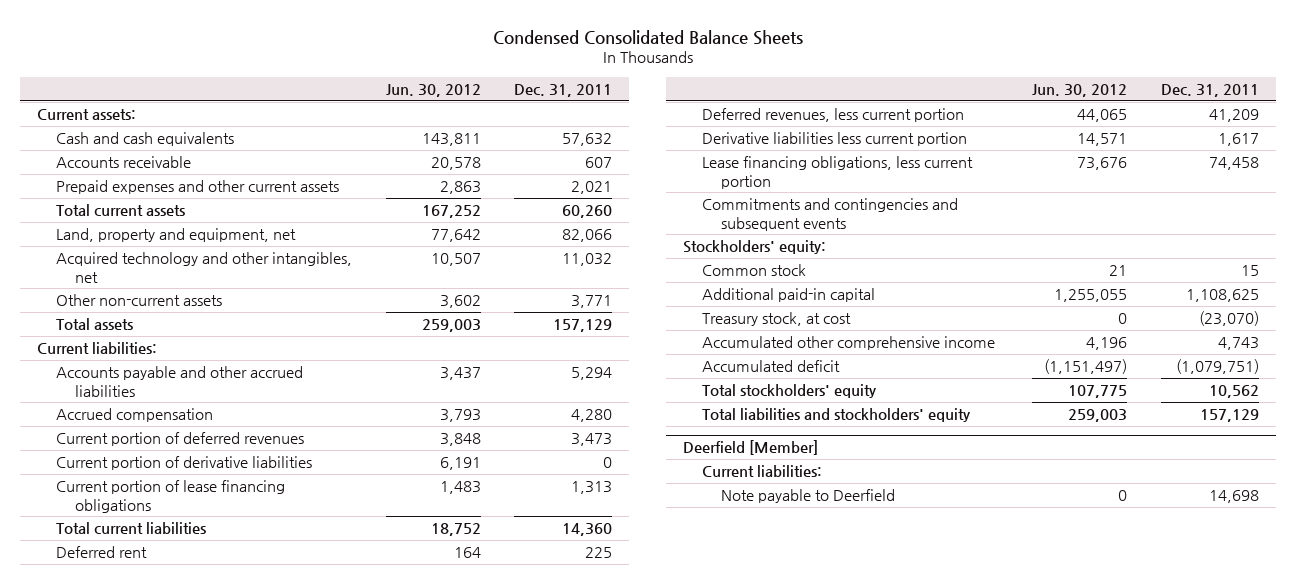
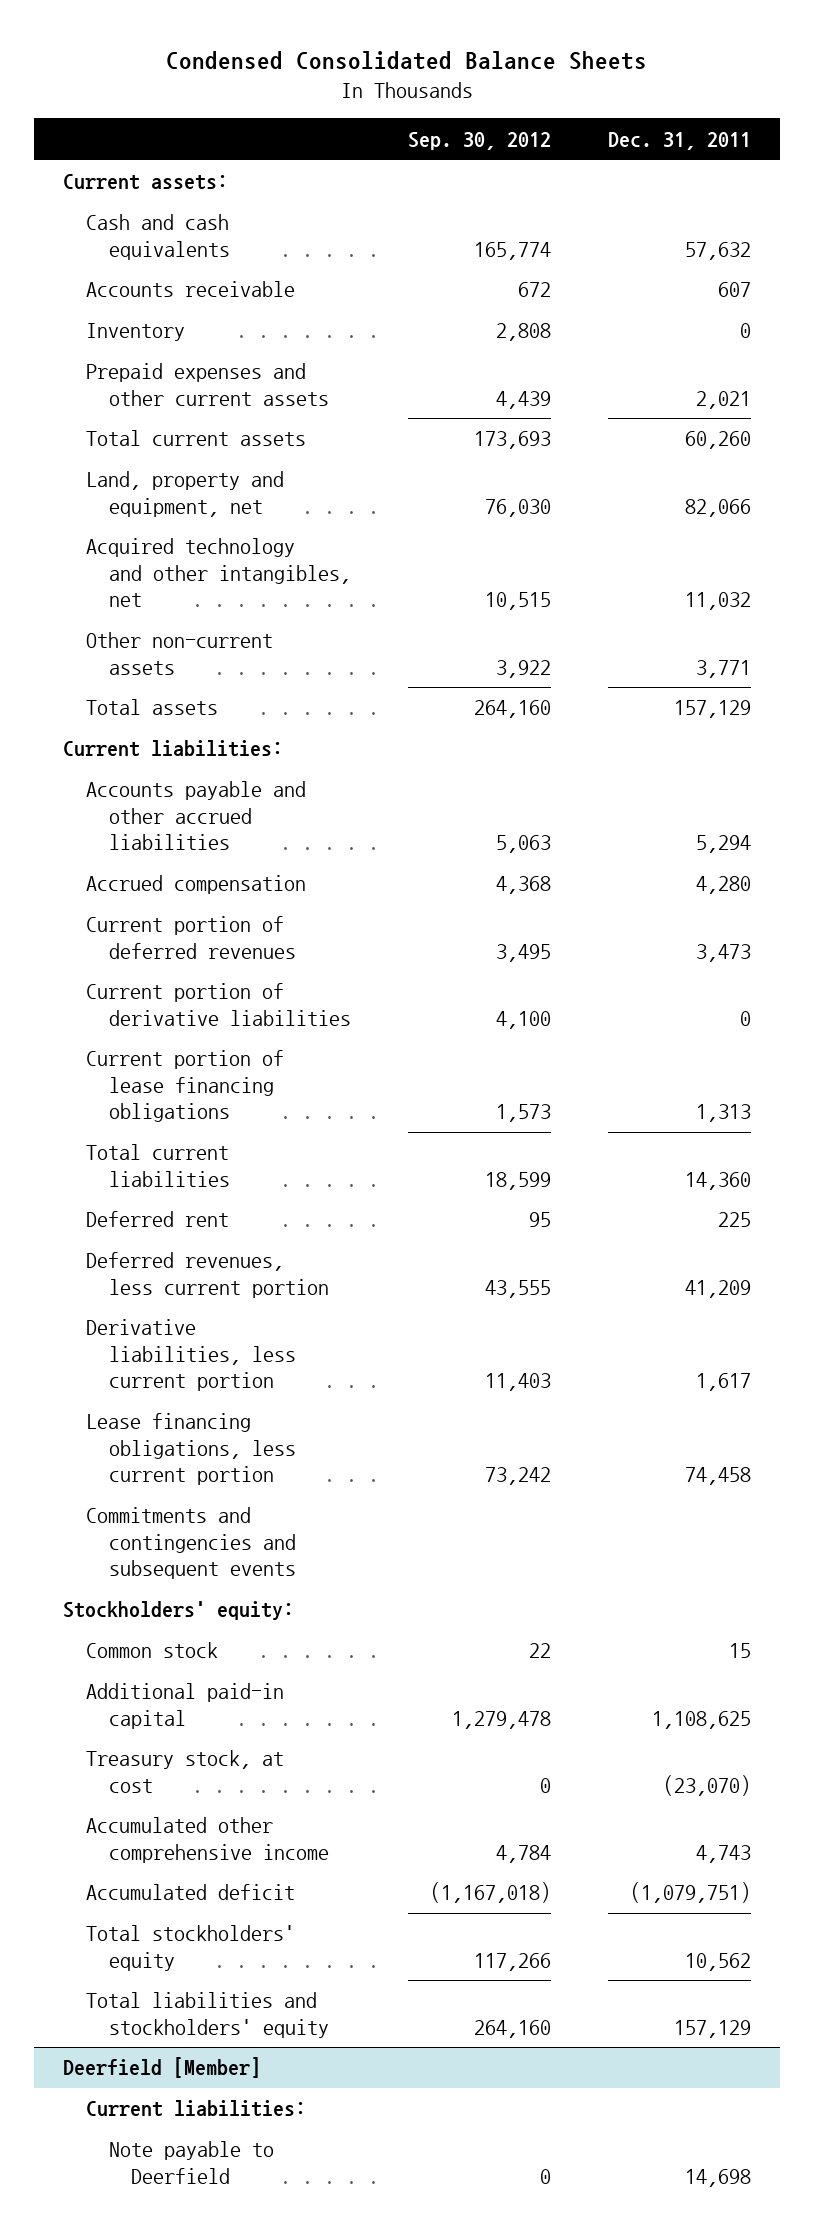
[385,84,481,98] Jun. 30, 2012 -> none
none -> [407,131,551,150] Sep. 30, 2012
none -> [85,323,185,342] Inventory
[702,131,968,146] Derivative liabilities less current portion -> [85,1319,296,1391] Derivative liabilities, less current portion

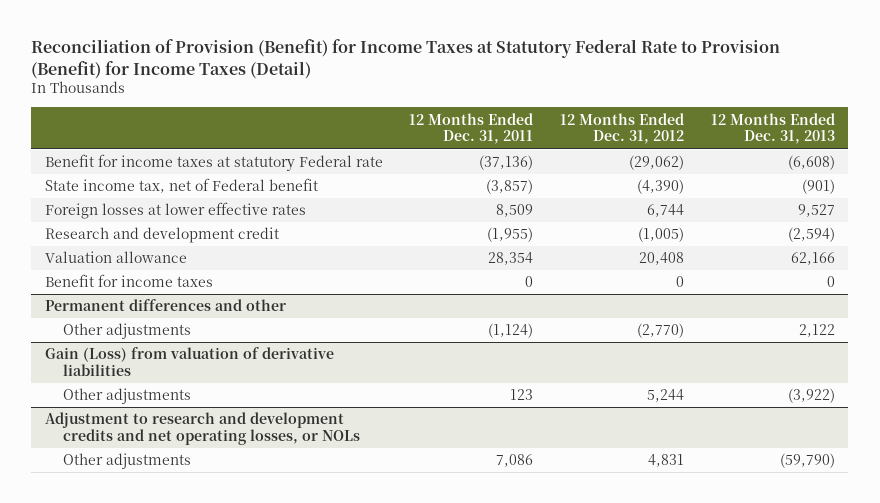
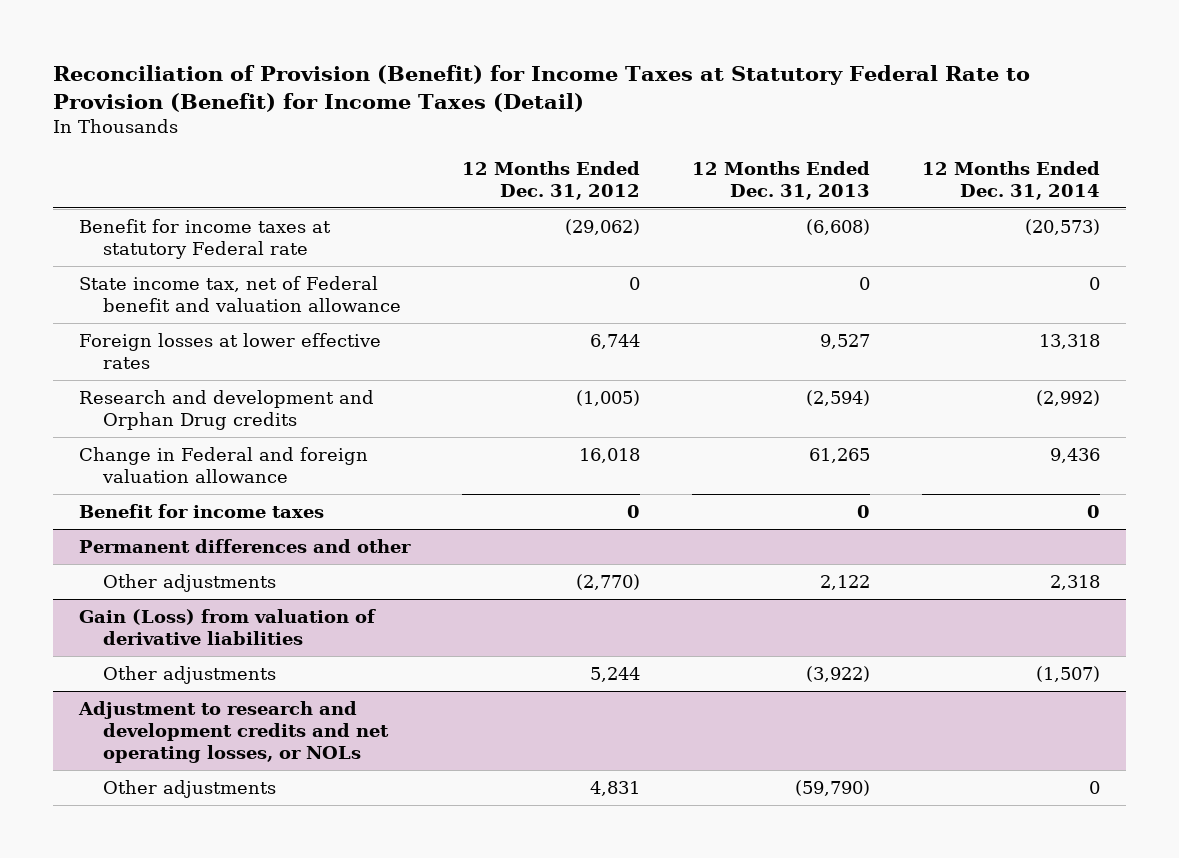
[409,112,534,145] 12 Months Ended Dec. 31, 2011 -> none
none -> [922,161,1101,201] 12 Months Ended Dec. 31, 2014
[44,178,318,194] State income tax, net of Federal benefit -> [79,275,402,312] State income tax, net of Federal benefit and valuation allowance
[637,179,685,195] (4,390) -> [629,276,641,290] 0
[801,179,835,195] (901) -> [859,276,871,290] 0
[44,227,279,244] Research and development credit -> [79,389,375,430] Research and development and Orphan Drug credits
[44,251,187,264] Valuation allowance -> [79,446,369,483] Change in Federal and foreign valuation allowance
[639,252,685,266] 20,408 -> [579,447,641,463] 16,018
[790,252,835,266] 62,166 -> [809,447,871,463] 61,265

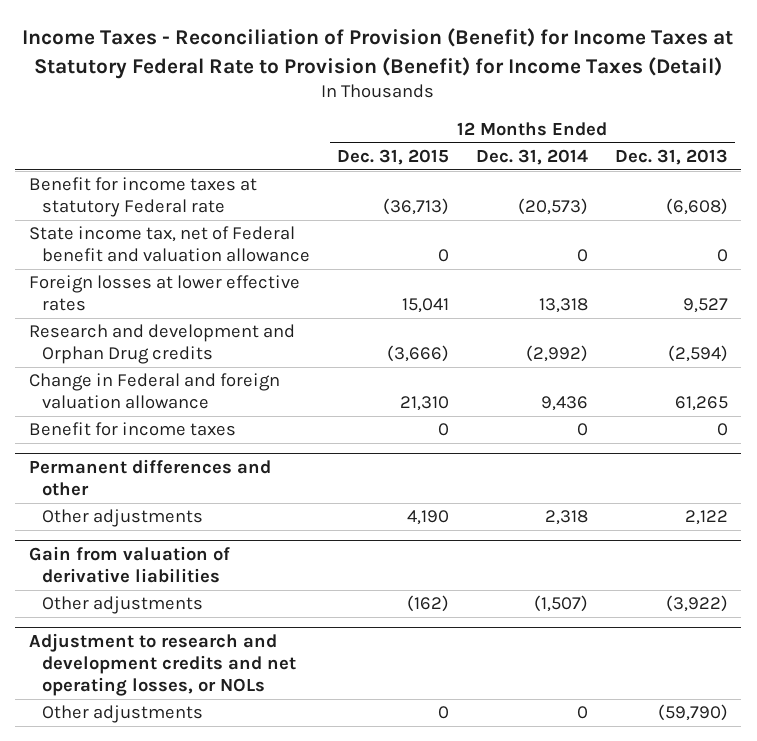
[53,65,1031,113] Reconciliation of Provision (Benefit) for Income Taxes at Statutory Federal Rate to Provision (Benefit) for Income Taxes (Detail) -> [22,27,734,79] Income Taxes - Reconciliation of Provision (Benefit) for Income Taxes at Statutory Federal Rate to Provision (Benefit) for Income Taxes (Detail)
[462,161,641,201] 12 Months Ended Dec. 31, 2012 -> none
none -> [337,149,450,166] Dec. 31, 2015
[79,608,377,645] Gain (Loss) from valuation of derivative liabilities -> [28,546,230,584] Gain from valuation of derivative liabilities

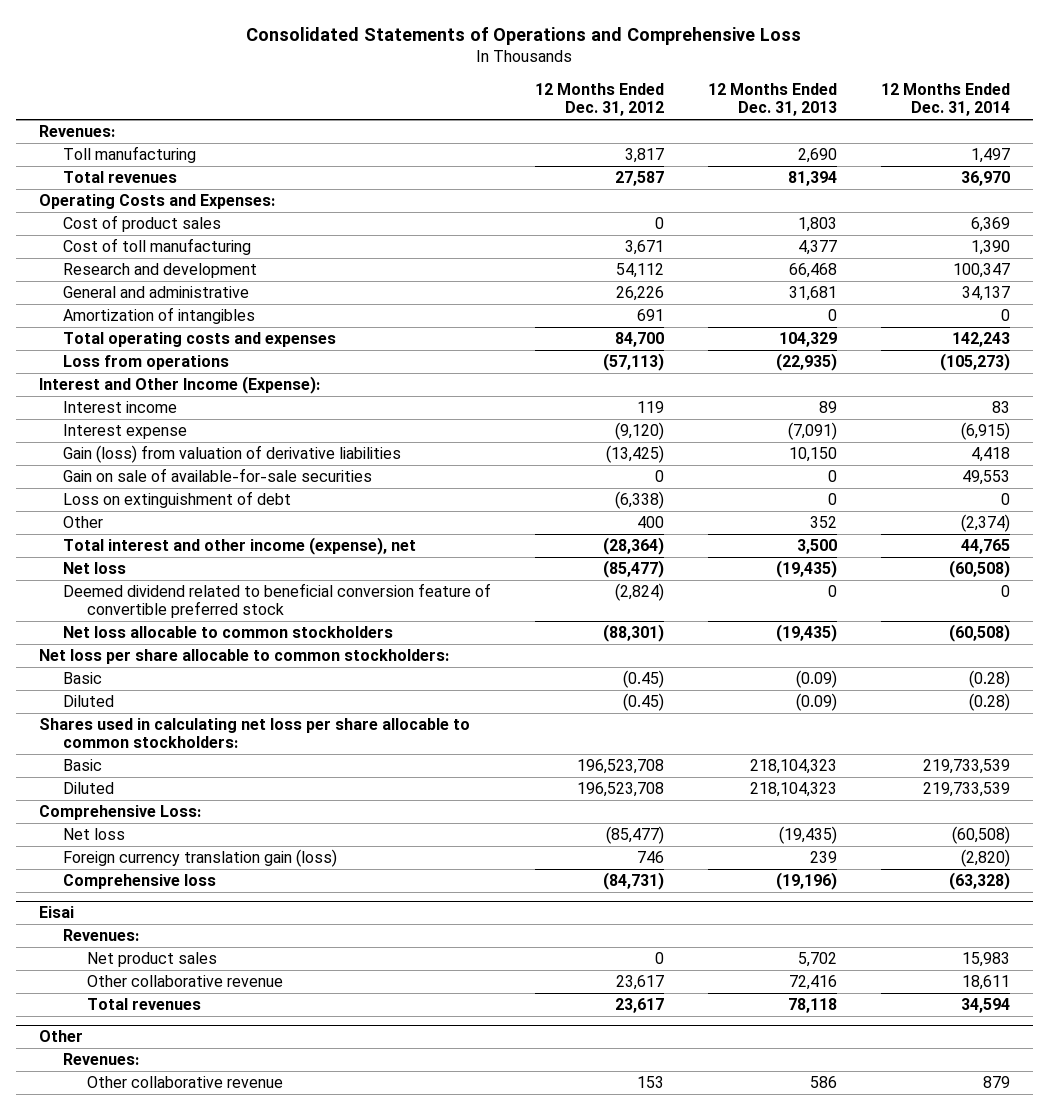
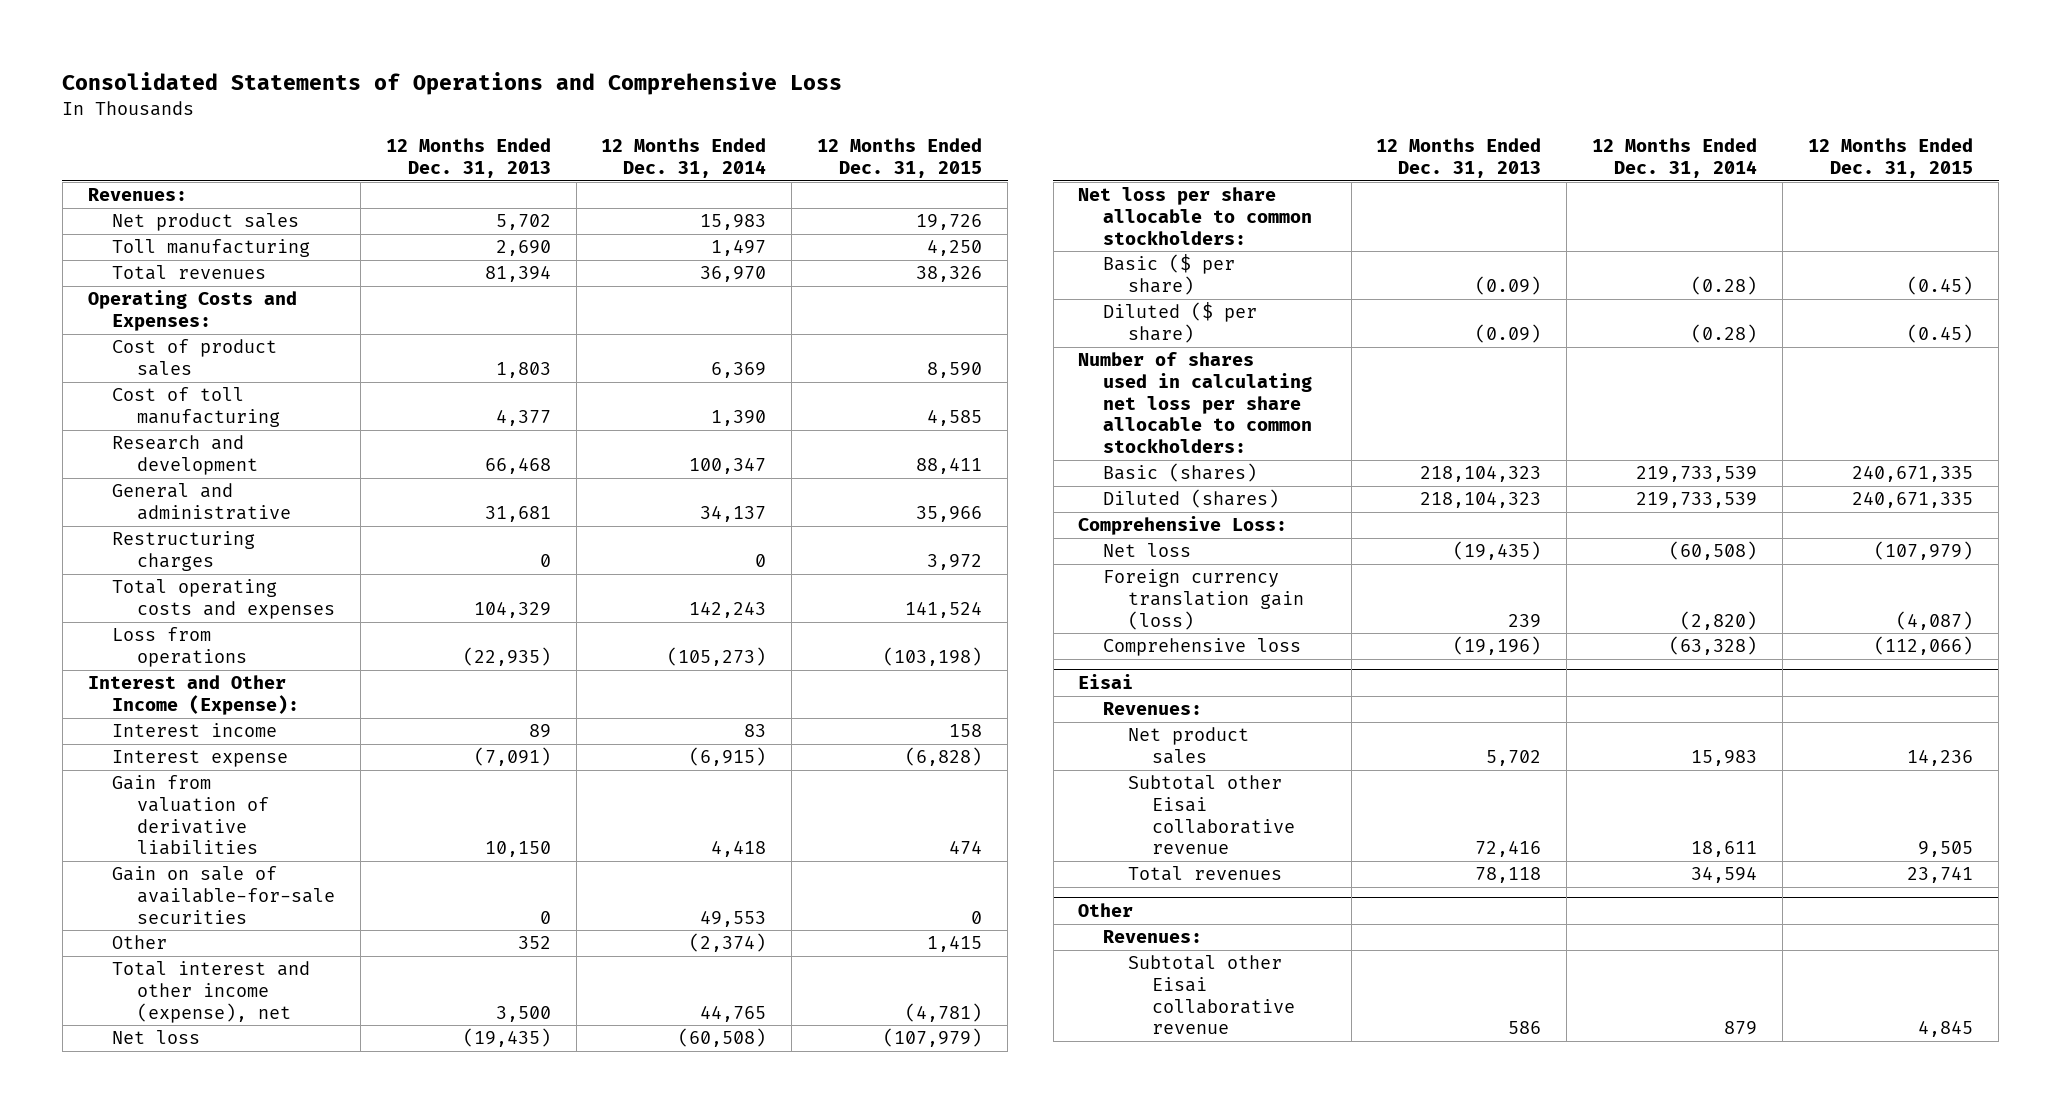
[534,83,664,117] 12 Months Ended Dec. 31, 2012 -> none
none -> [817,138,983,178] 12 Months Ended Dec. 31, 2015
none -> [112,213,300,232] Net product sales
[62,306,255,324] Amortization of intangibles -> [112,531,256,572] Restructuring charges
[62,444,401,463] Gain (loss) from valuation of derivative liabilities -> [112,775,269,856] Gain from valuation of derivative liabilities
[62,490,291,508] Loss on extinguishment of debt -> none
[62,582,491,619] Deemed dividend related to beneficial conversion feature of convertible preferred stock -> none
[62,625,393,638] Net loss allocable to common stockholders -> none
[62,671,102,684] Basic -> [1103,254,1236,296] Basic ($ per share)
[62,694,114,707] Diluted -> [1103,302,1258,344] Diluted ($ per share)
[38,717,470,749] Shares used in calculating net loss per share allocable to common stockholders: -> [1078,352,1313,454] Number of shares used in calculating net loss per share allocable to common stockholders:
[62,758,102,771] Basic -> [1103,463,1258,483] Basic (shares)
[62,781,114,794] Diluted -> [1103,489,1280,509] Diluted (shares)
[86,974,283,987] Other collaborative revenue -> [1127,775,1296,855] Subtotal other Eisai collaborative revenue
[86,1075,283,1088] Other collaborative revenue -> [1127,955,1296,1035] Subtotal other Eisai collaborative revenue

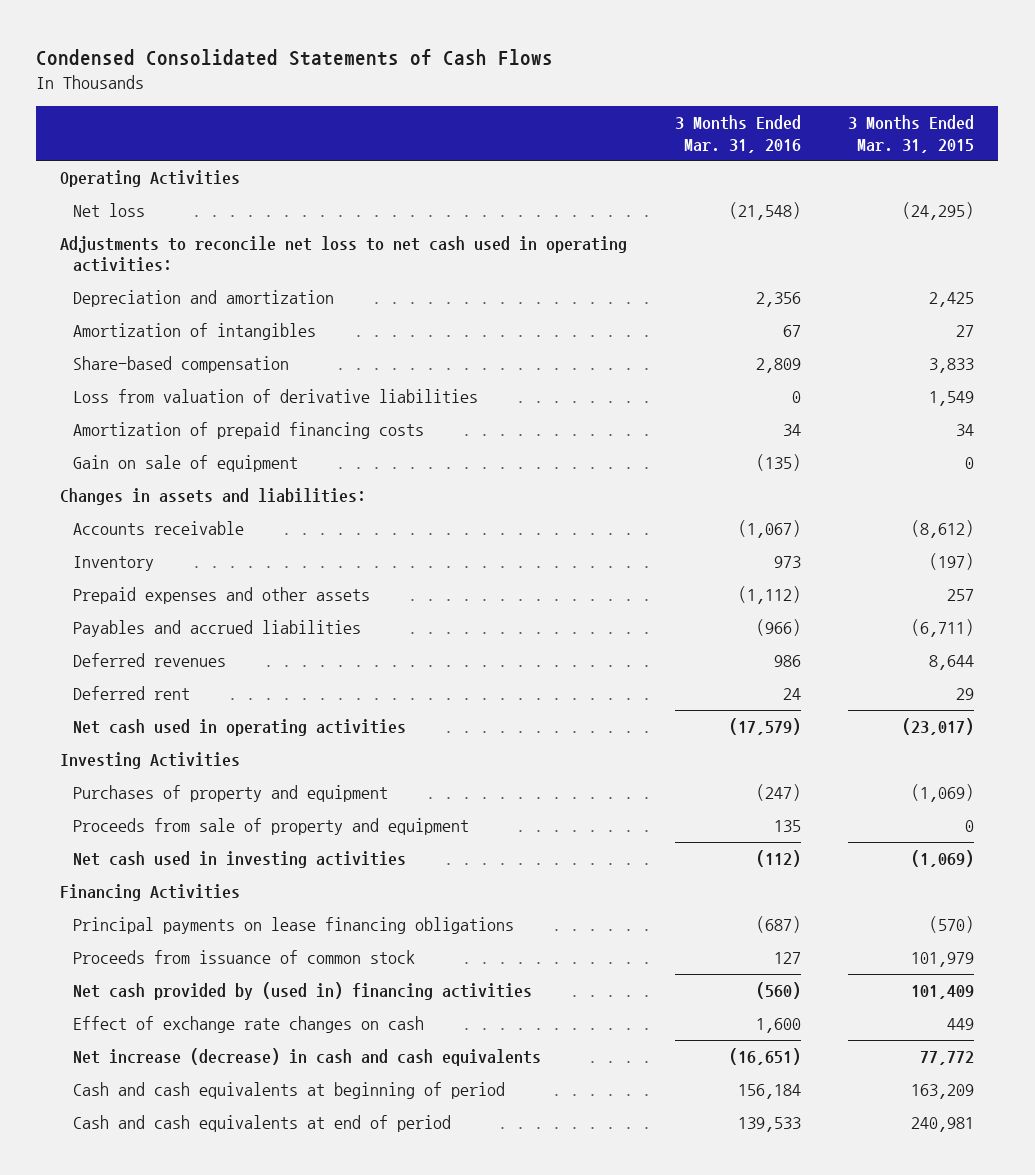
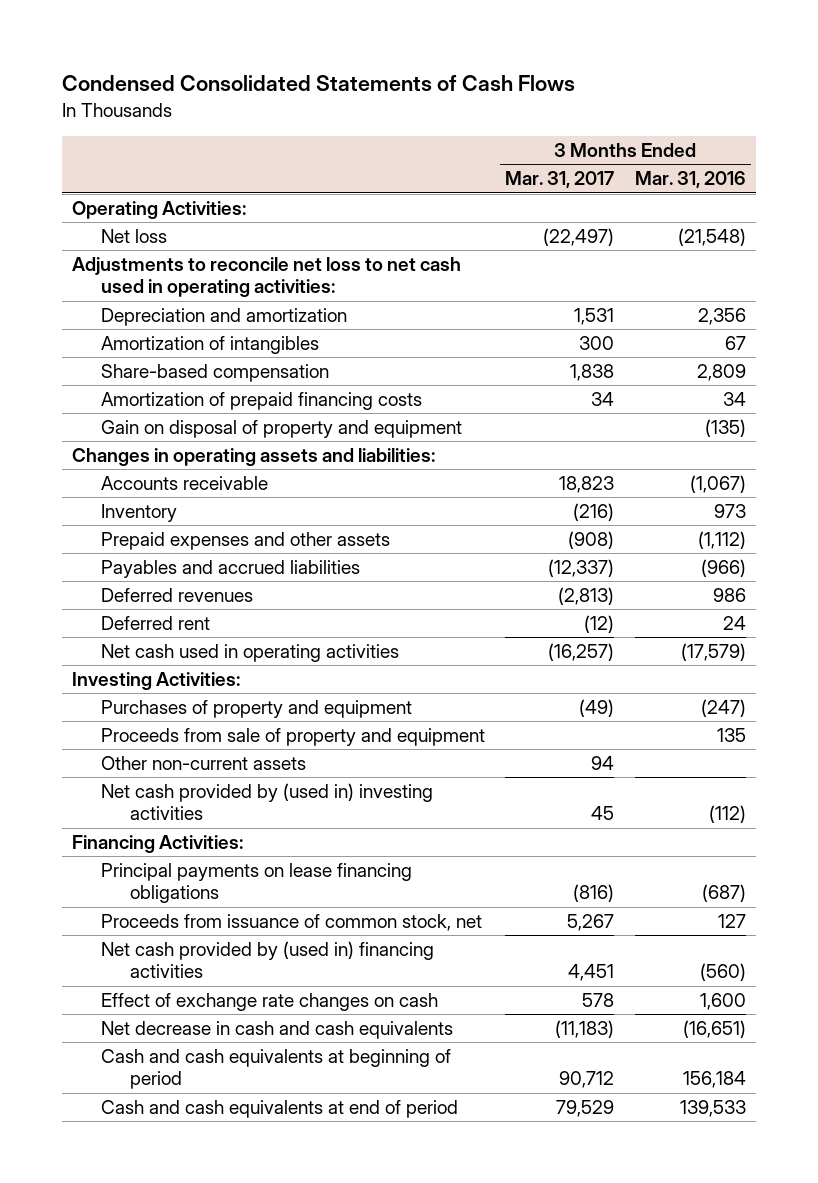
[848,115,975,153] 3 Months Ended Mar. 31, 2015 -> none
none -> [505,171,615,189] Mar. 31, 2017
[60,170,241,188] Operating Activities -> [71,201,246,220] Operating Activities:
[73,389,479,404] Loss from valuation of derivative liabilities -> none
[73,455,299,473] Gain on sale of equipment -> [101,420,463,439] Gain on disposal of property and equipment
[60,488,367,506] Changes in assets and liabilities: -> [71,448,435,467] Changes in operating assets and liabilities:
[60,752,241,770] Investing Activities -> [71,672,240,691] Investing Activities:
none -> [101,756,307,771] Other non-current assets
[73,851,407,869] Net cash used in investing activities -> [101,783,434,821] Net cash provided by (used in) investing activities
[60,884,241,902] Financing Activities -> [71,835,243,854] Financing Activities:
[73,950,416,965] Proceeds from issuance of common stock -> [101,914,483,932] Proceeds from issuance of common stock, net
[73,1048,542,1067] Net increase (decrease) in cash and cash equivalents -> [101,1021,454,1040] Net decrease in cash and cash equivalents

